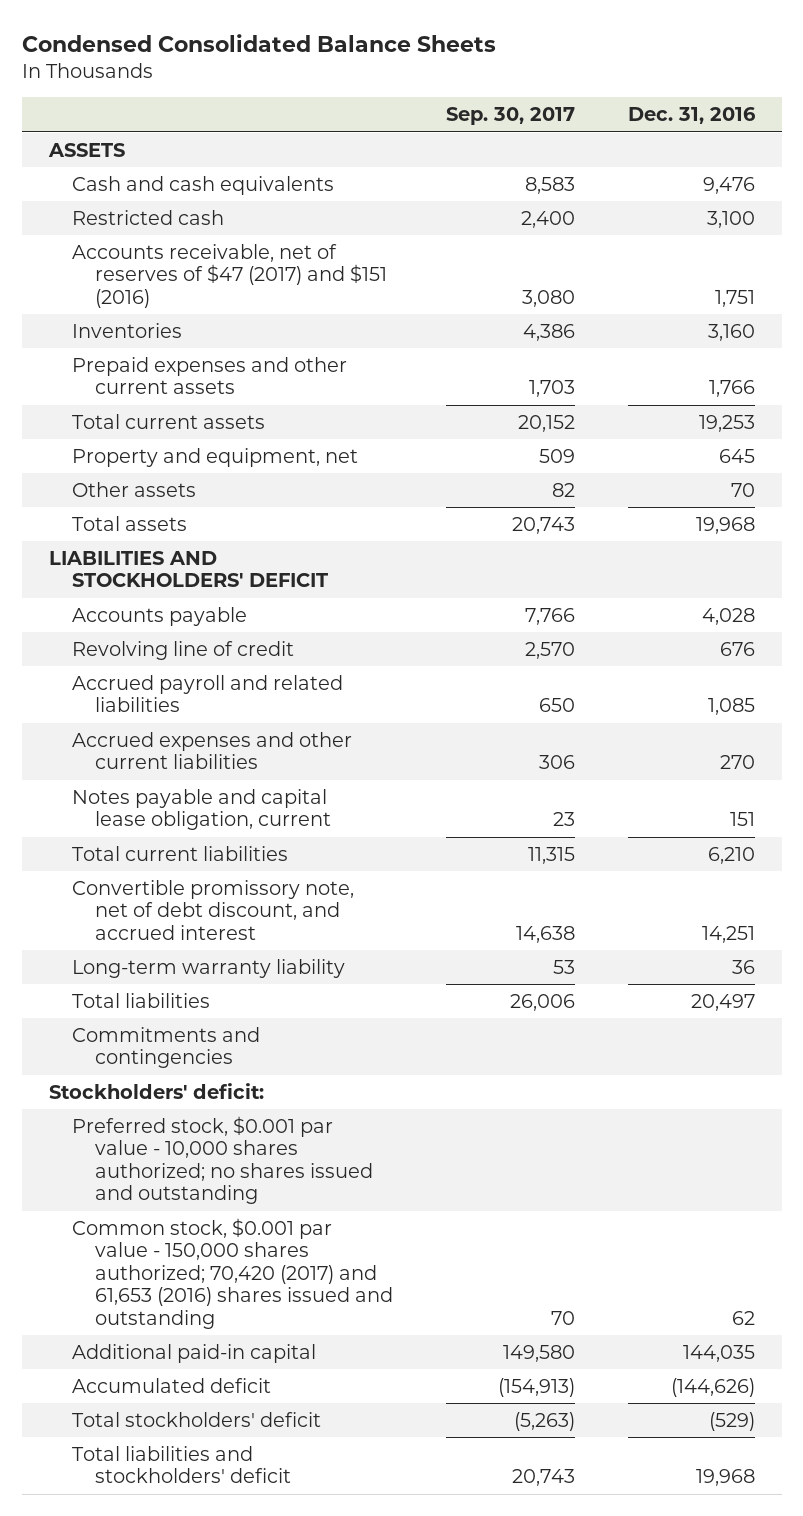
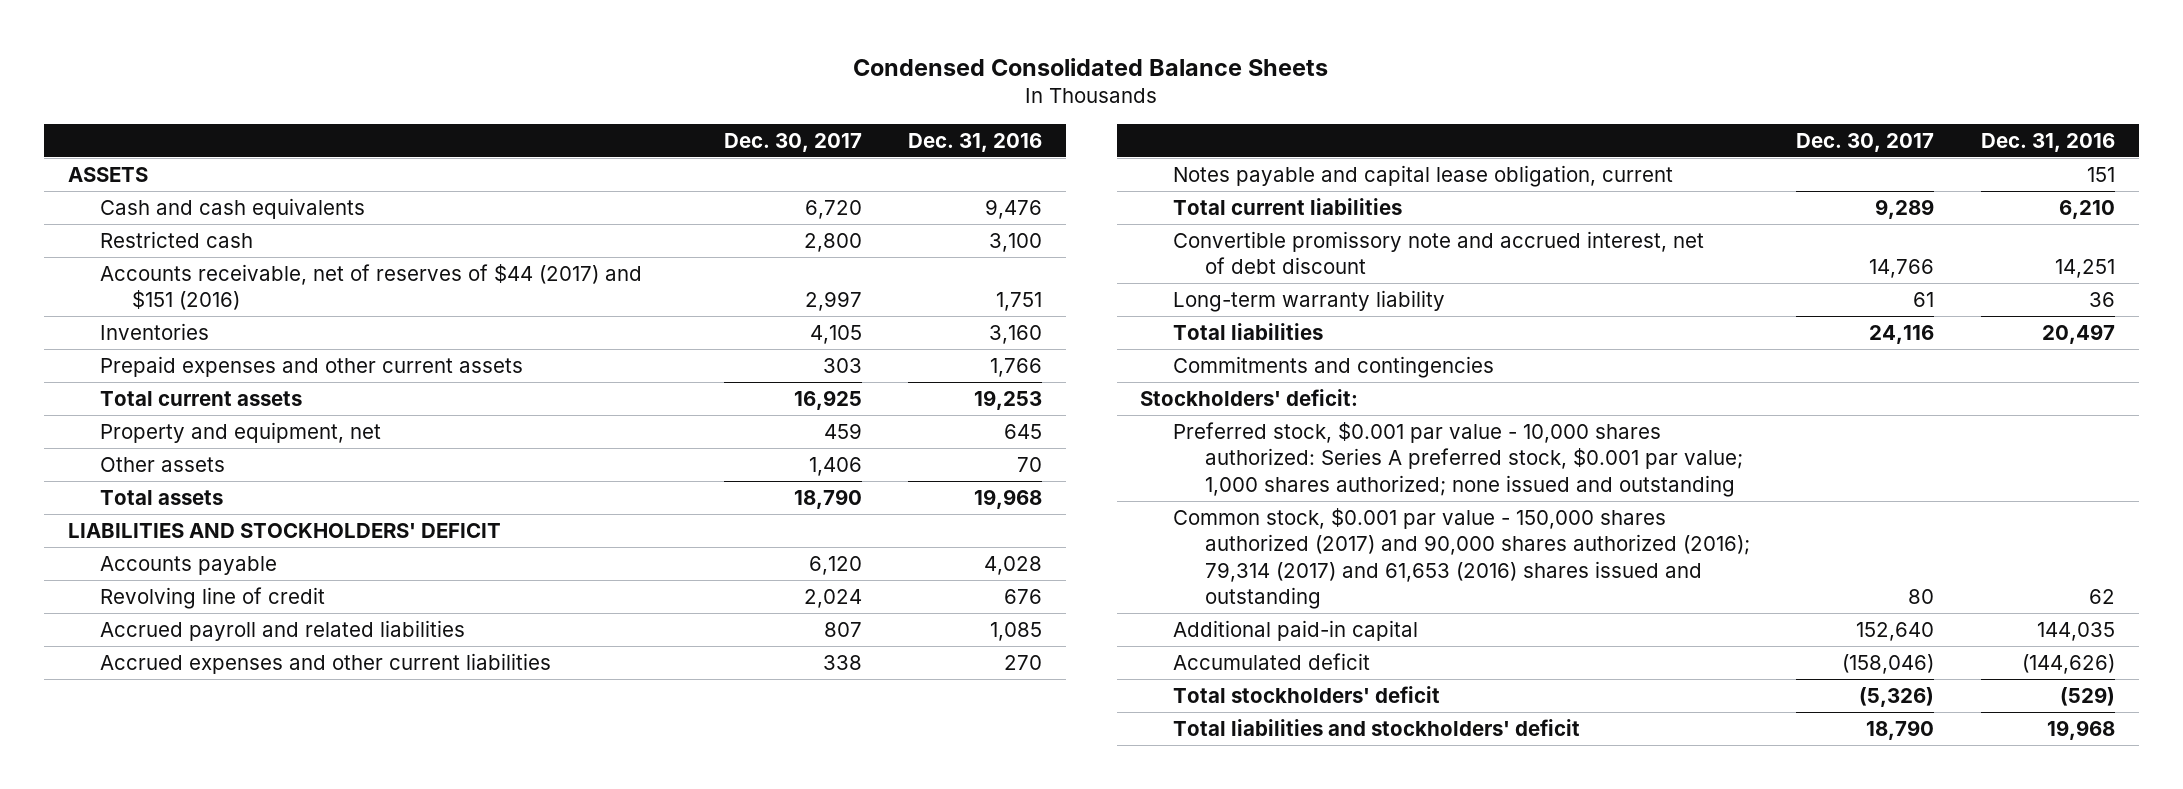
[445,107,575,126] Sep. 30, 2017 -> none
none -> [723,132,862,152] Dec. 30, 2017
[71,244,387,308] Accounts receivable, net of reserves of $47 (2017) and $151 (2016) -> [99,263,642,311] Accounts receivable, net of reserves of $44 (2017) and $151 (2016)
[71,880,354,940] Convertible promissory note, net of debt discount, and accrued interest -> [1172,230,1704,275] Convertible promissory note and accrued interest, net of debt discount
[71,1116,373,1205] Preferred stock, $0.001 par value - 10,000 shares authorized; no shares issued and outstanding -> [1172,421,1743,497] Preferred stock, $0.001 par value - 10,000 shares authorized: Series A preferred stock, $0.001 par value; 1,000 shares authorized; none issued and outstanding
[71,1218,393,1329] Common stock, $0.001 par value - 150,000 shares authorized; 70,420 (2017) and 61,653 (2016) shares issued and outstanding -> [1172,507,1750,610] Common stock, $0.001 par value - 150,000 shares authorized (2017) and 90,000 shares authorized (2016); 79,314 (2017) and 61,653 (2016) shares issued and outstanding

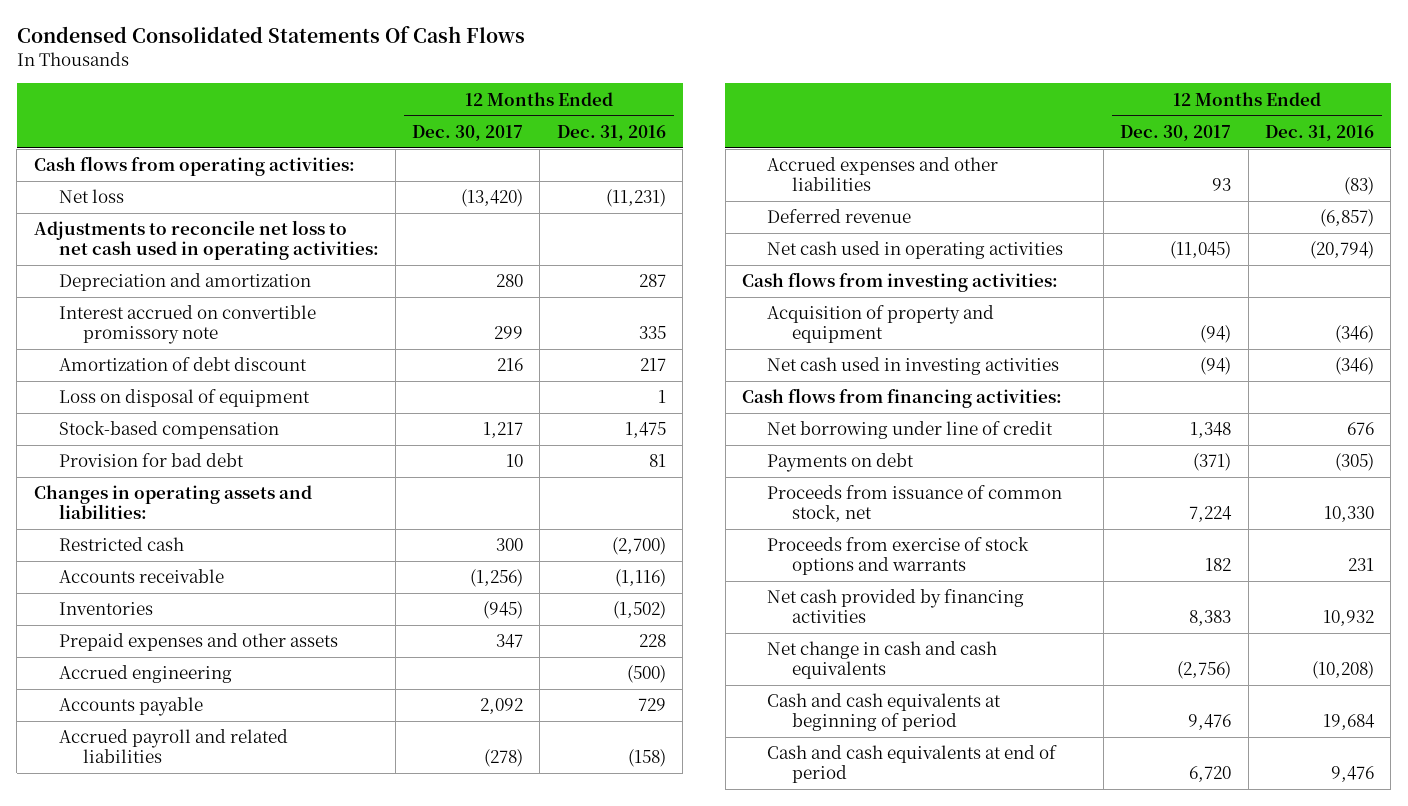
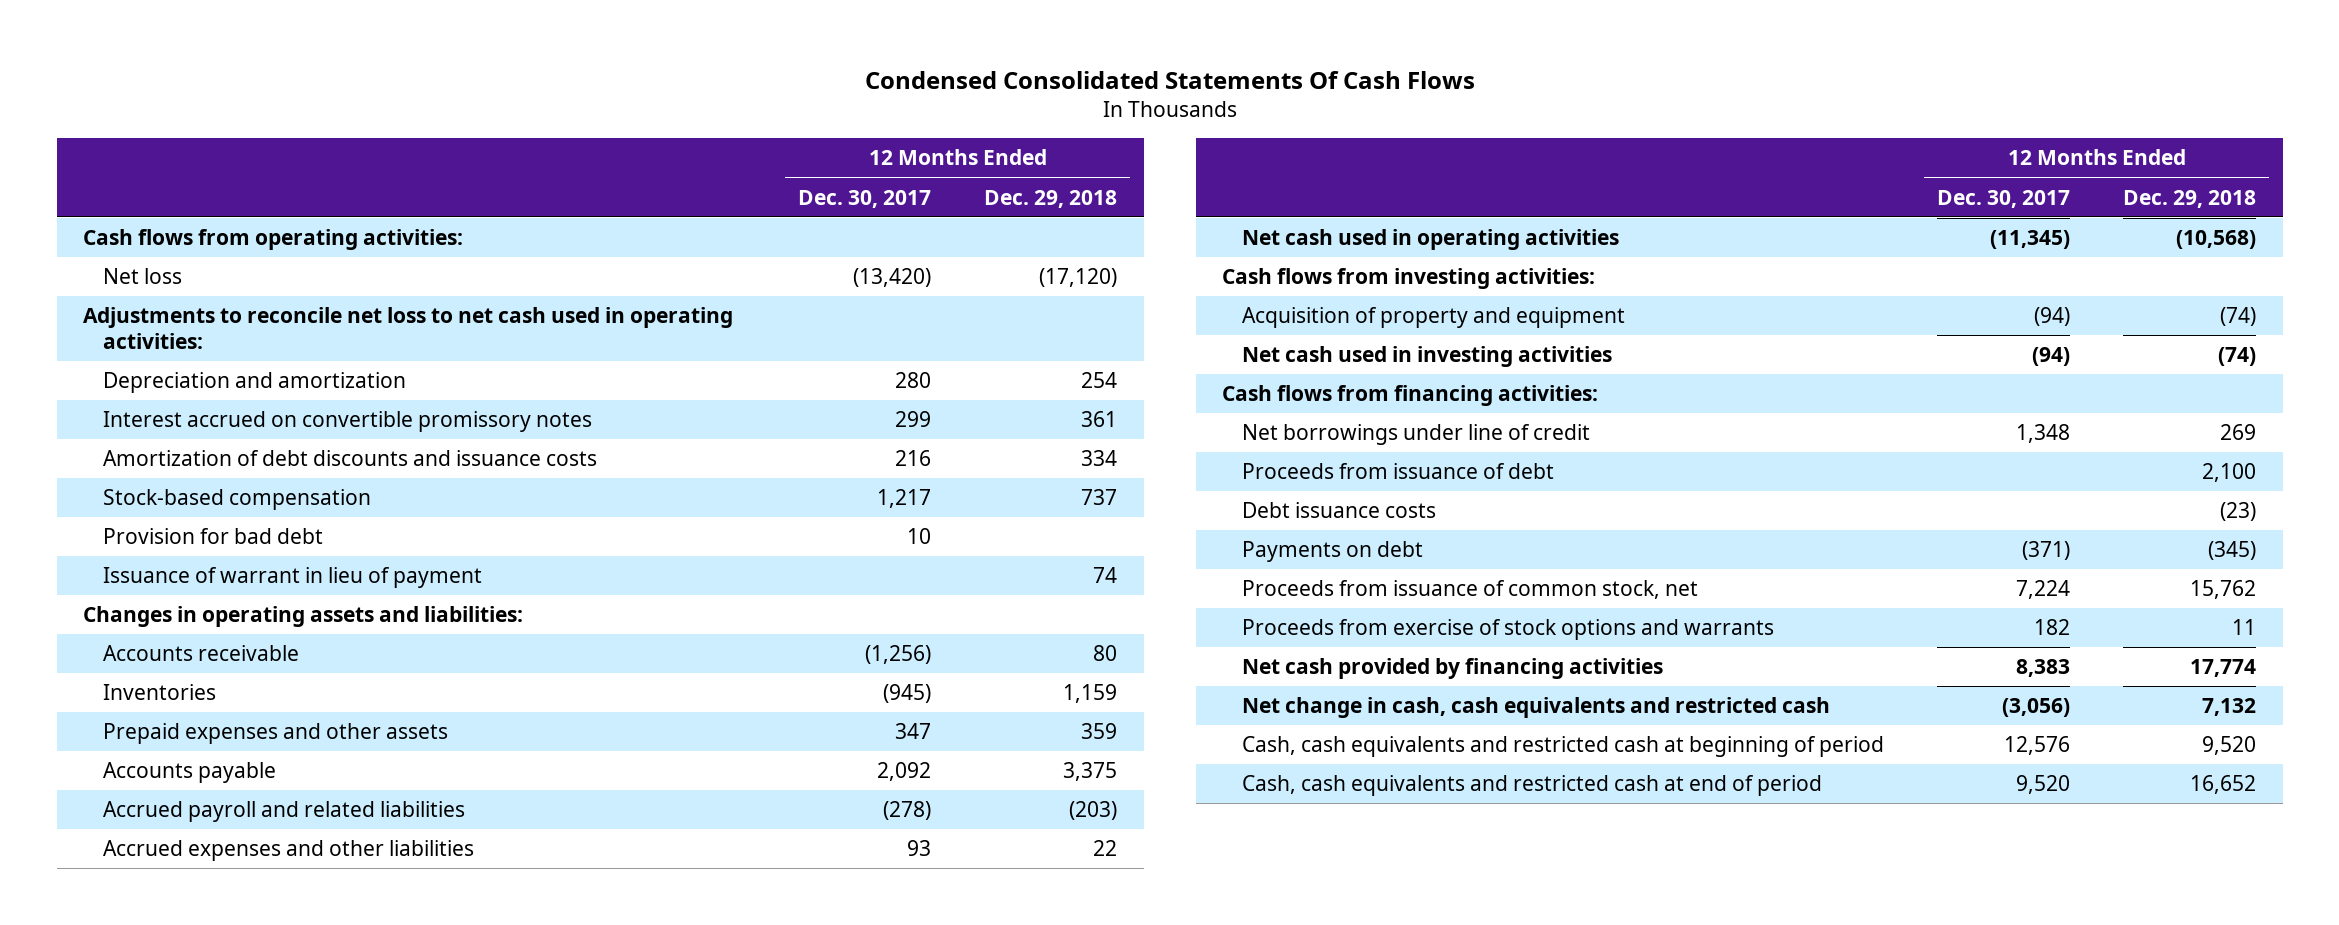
[556,124,666,141] Dec. 31, 2016 -> none
none -> [984,189,1118,208] Dec. 29, 2018
[58,389,310,408] Loss on disposal of equipment -> none
[58,305,316,345] Interest accrued on convertible promissory note -> [102,411,592,433] Interest accrued on convertible promissory notes
[58,357,307,372] Amortization of debt discount -> [102,450,597,467] Amortization of debt discounts and issuance costs
none -> [102,567,482,589] Issuance of warrant in lieu of payment
[58,537,184,552] Restricted cash -> none
[58,665,232,684] Accrued engineering -> none
[766,209,911,224] Deferred revenue -> none
[1170,241,1232,260] (11,045) -> [1990,230,2071,250] (11,345)
[766,421,1053,440] Net borrowing under line of credit -> [1241,424,1590,446] Net borrowings under line of credit
none -> [1241,463,1554,480] Proceeds from issuance of debt
none -> [1241,502,1436,519] Debt issuance costs
[766,641,997,680] Net change in cash and cash equivalents -> [1241,697,1830,719] Net change in cash, cash equivalents and restricted cash
[1177,661,1232,680] (2,756) -> [2002,698,2071,718] (3,056)
[766,693,1001,732] Cash and cash equivalents at beginning of period -> [1241,736,1884,758] Cash, cash equivalents and restricted cash at beginning of period
[1188,714,1232,731] 9,476 -> [2004,736,2071,756] 12,576
[766,745,1057,784] Cash and cash equivalents at end of period -> [1241,775,1822,797] Cash, cash equivalents and restricted cash at end of period
[1189,766,1232,783] 6,720 -> [2016,775,2071,795] 9,520

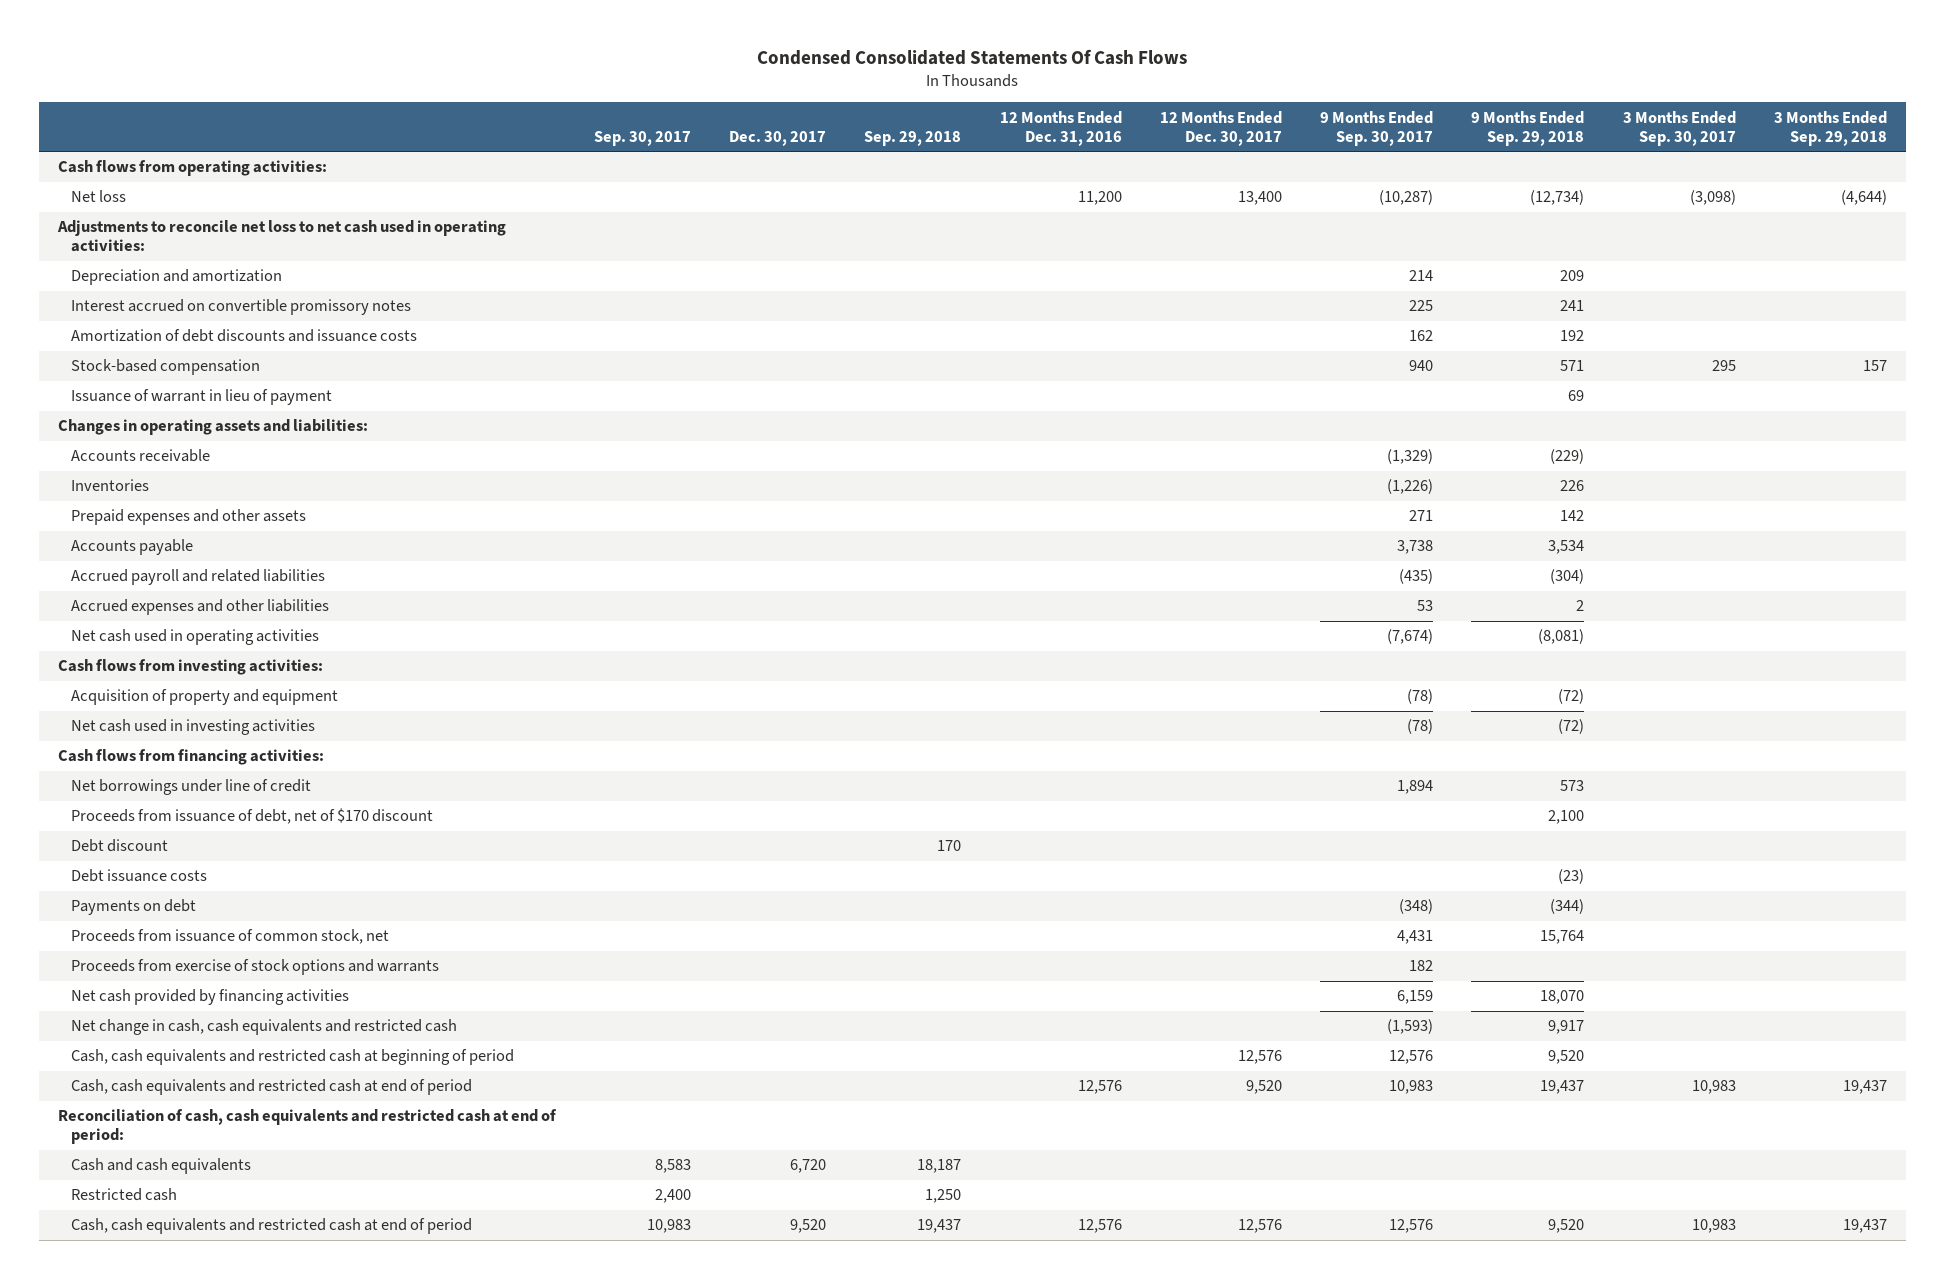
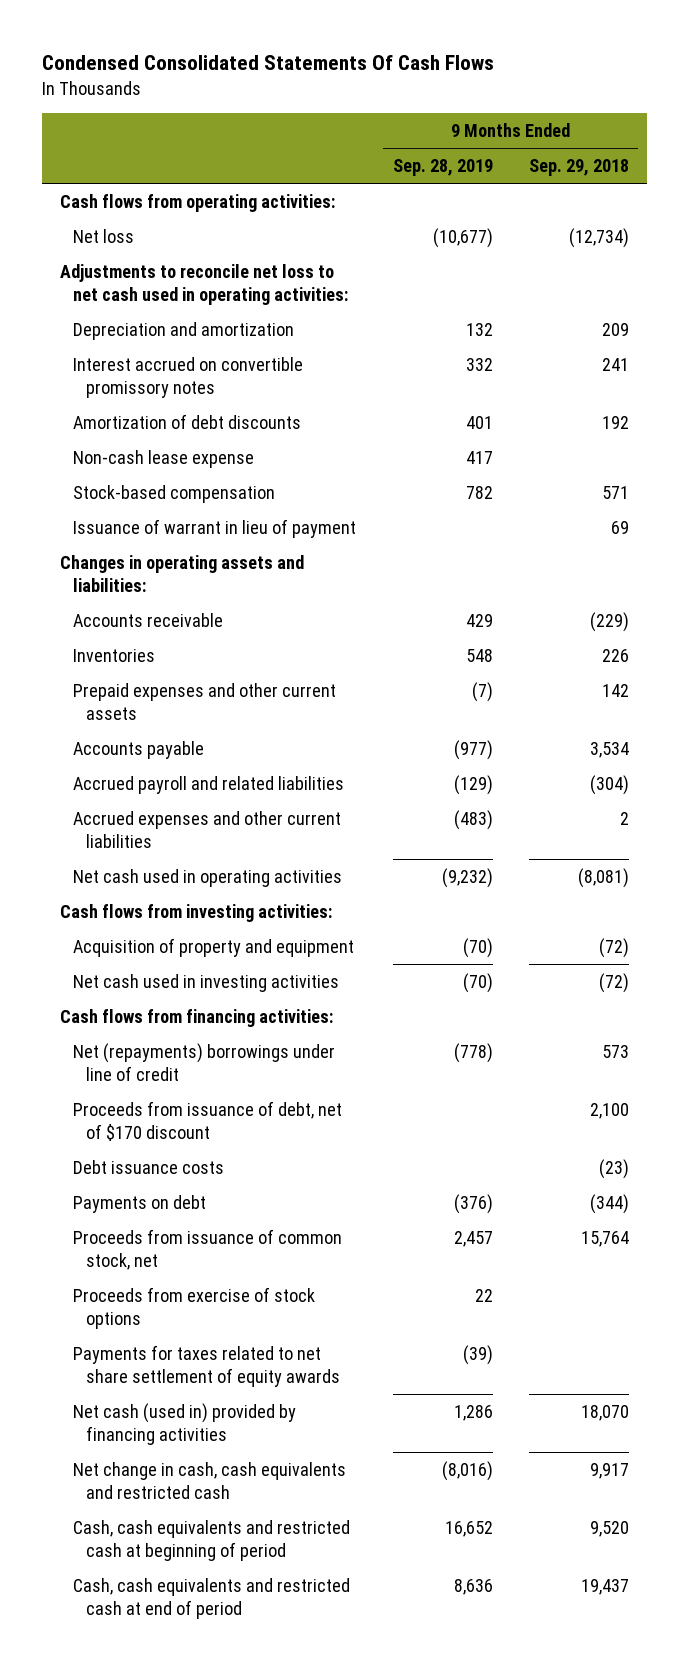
[593,130,691,146] Sep. 30, 2017 -> none
[729,130,827,146] Dec. 30, 2017 -> none
[864,130,962,146] Sep. 29, 2018 -> none
[999,110,1122,146] 12 Months Ended Dec. 31, 2016 -> none
[1159,110,1282,146] 12 Months Ended Dec. 30, 2017 -> none
[1320,110,1434,146] 9 Months Ended Sep. 30, 2017 -> none
[1622,110,1736,146] 3 Months Ended Sep. 30, 2017 -> none
[1773,110,1887,146] 3 Months Ended Sep. 29, 2018 -> none
none -> [392,159,493,177] Sep. 28, 2019
[70,329,417,343] Amortization of debt discounts and issuance costs -> [73,413,302,429] Amortization of debt discounts
none -> [73,449,255,468] Non-cash lease expense
[70,509,306,526] Prepaid expenses and other assets -> [73,682,337,720] Prepaid expenses and other current assets
[70,599,329,616] Accrued expenses and other liabilities -> [73,810,342,848] Accrued expenses and other current liabilities
[70,779,311,796] Net borrowings under line of credit -> [73,1042,336,1081] Net (repayments) borrowings under line of credit
[70,839,168,853] Debt discount -> none
[70,959,439,976] Proceeds from exercise of stock options and warrants -> [73,1286,316,1329] Proceeds from exercise of stock options
none -> [73,1344,341,1387] Payments for taxes related to net share settlement of equity awards
[70,989,349,1006] Net cash provided by financing activities -> [73,1402,297,1445] Net cash (used in) provided by financing activities
[57,1109,557,1145] Reconciliation of cash, cash equivalents and restricted cash at end of period: -> none
[70,1158,251,1175] Cash and cash equivalents -> none
[70,1188,177,1202] Restricted cash -> none
[70,1218,472,1235] Cash, cash equivalents and restricted cash at end of period -> none

